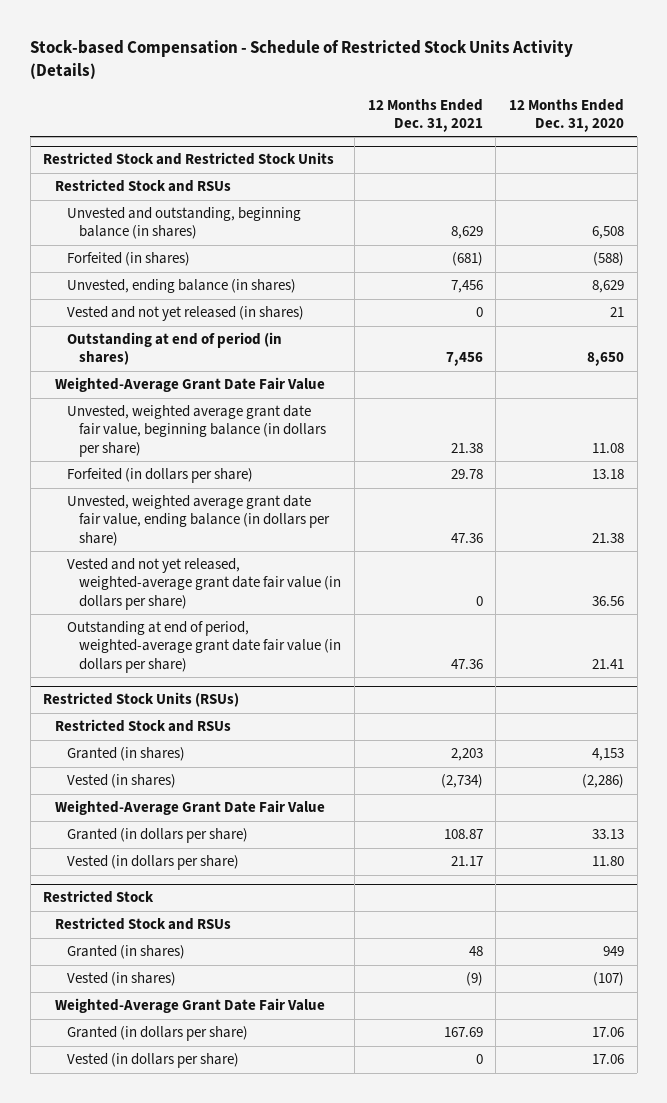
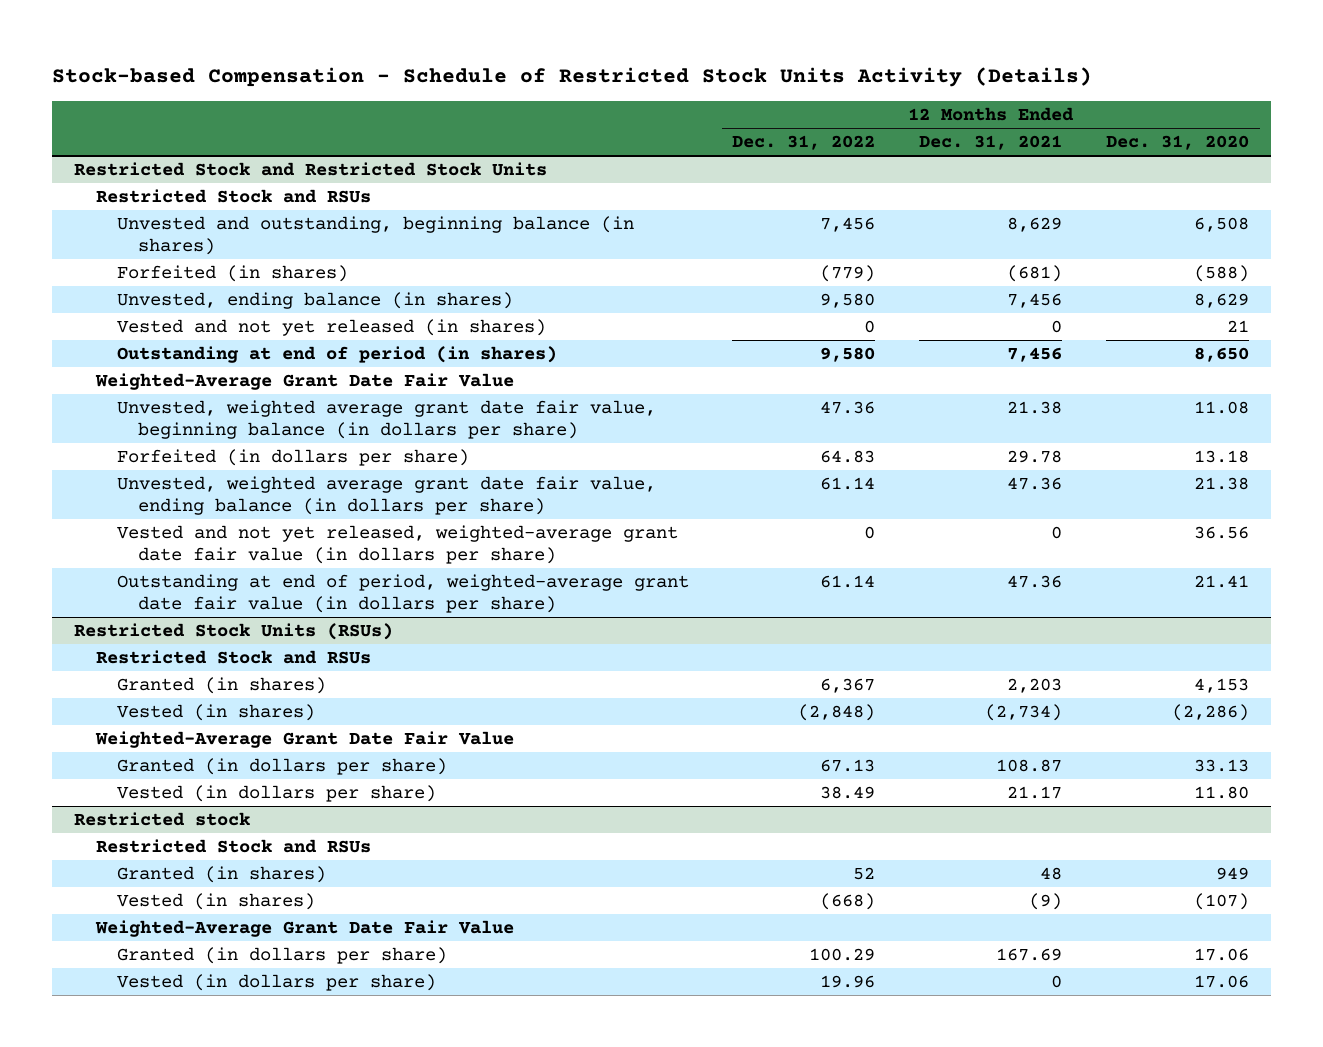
none -> [732,135,876,151] Dec. 31, 2022
[43,890,155,904] Restricted Stock -> [74,812,251,827] Restricted stock

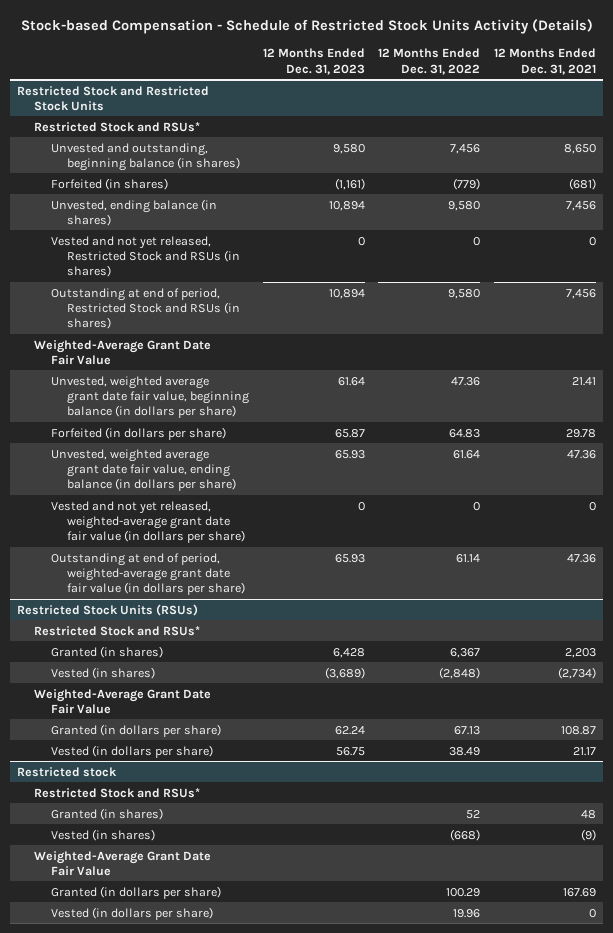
[1105,135,1249,151] Dec. 31, 2020 -> none
none -> [262,48,365,75] 12 Months Ended Dec. 31, 2023
[95,189,371,204] Restricted Stock and RSUs -> [33,121,200,132] Restricted Stock and RSUs*
[1007,217,1063,233] 8,629 -> [563,143,596,154] 8,650
[116,319,546,337] Vested and not yet released (in shares) -> [50,235,241,278] Vested and not yet released, Restricted Stock and RSUs (in shares)
[116,346,557,364] Outstanding at end of period (in shares) -> [50,287,241,330] Outstanding at end of period, Restricted Stock and RSUs (in shares)
[1007,401,1063,415] 21.38 -> [571,376,596,386] 21.41
[820,477,876,491] 61.14 -> [453,449,481,459] 61.64
[95,650,371,665] Restricted Stock and RSUs -> [33,625,200,636] Restricted Stock and RSUs*
[95,839,371,854] Restricted Stock and RSUs -> [33,787,200,798] Restricted Stock and RSUs*

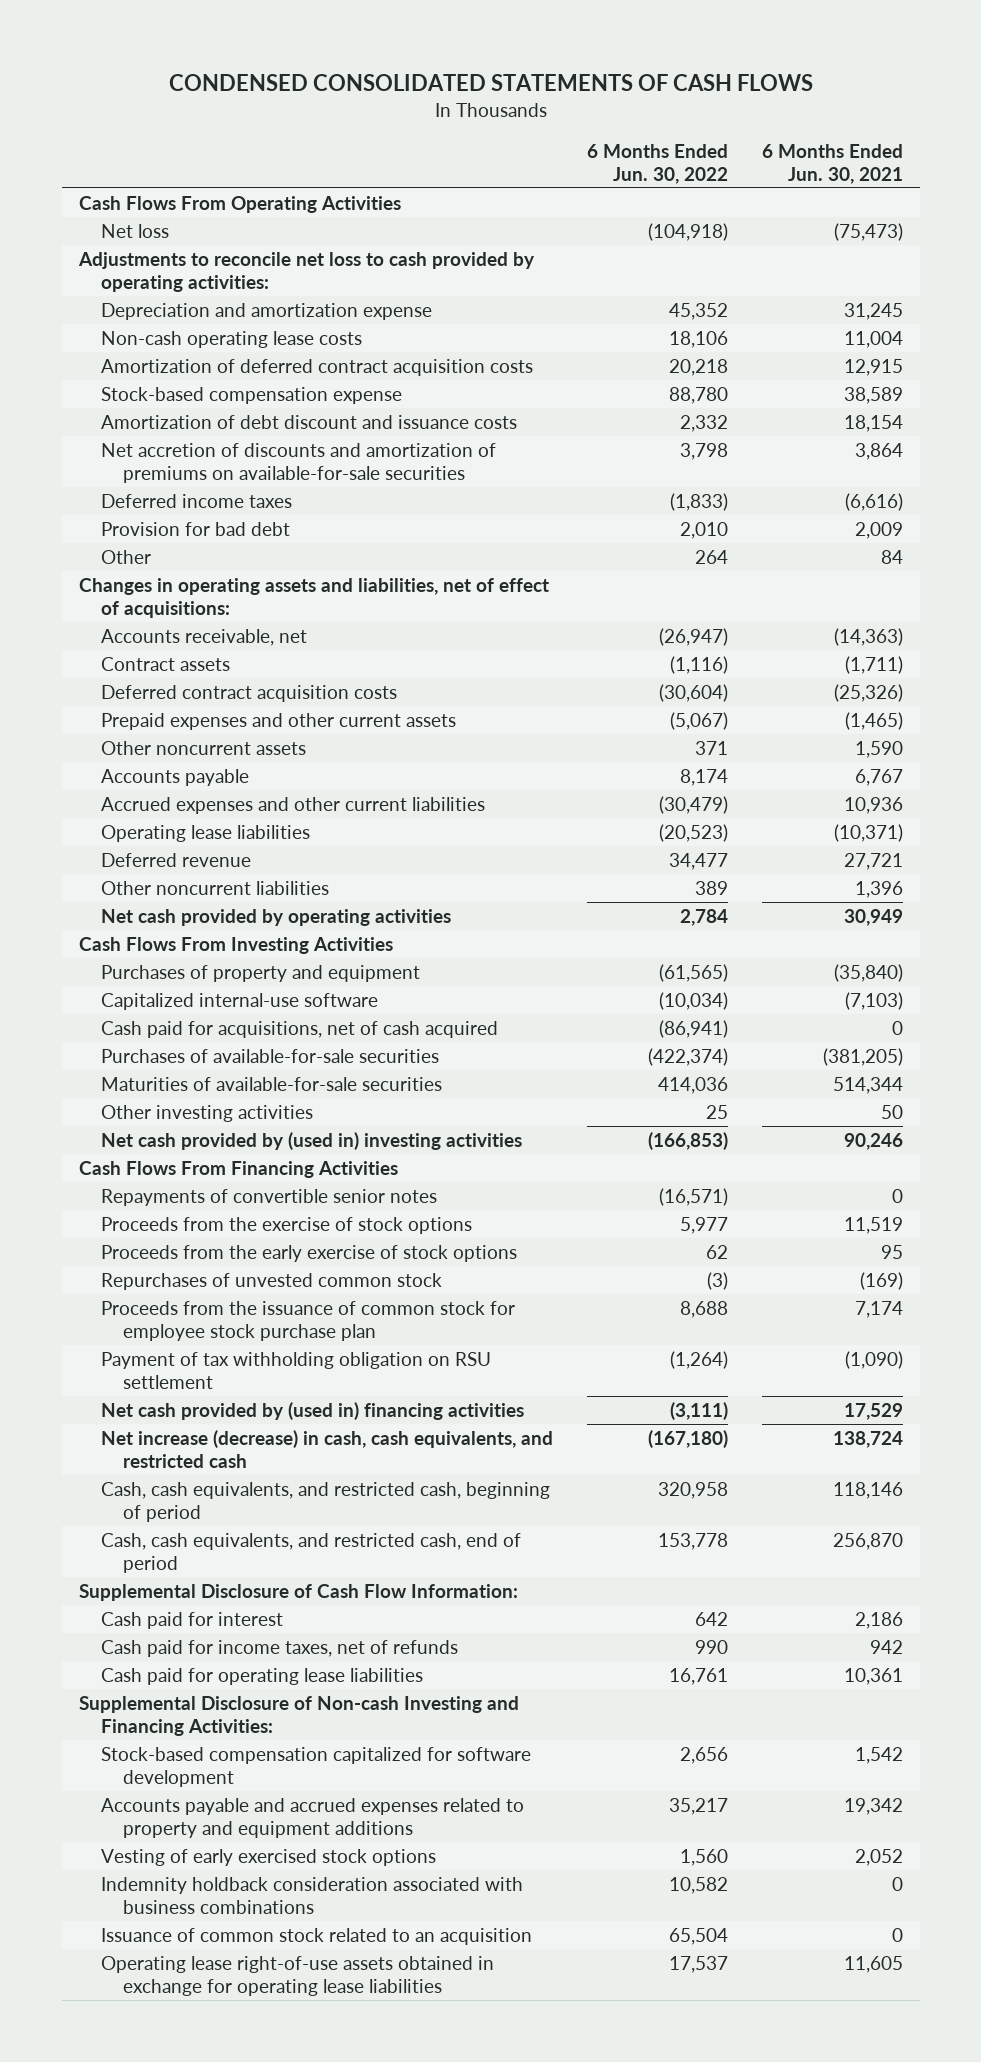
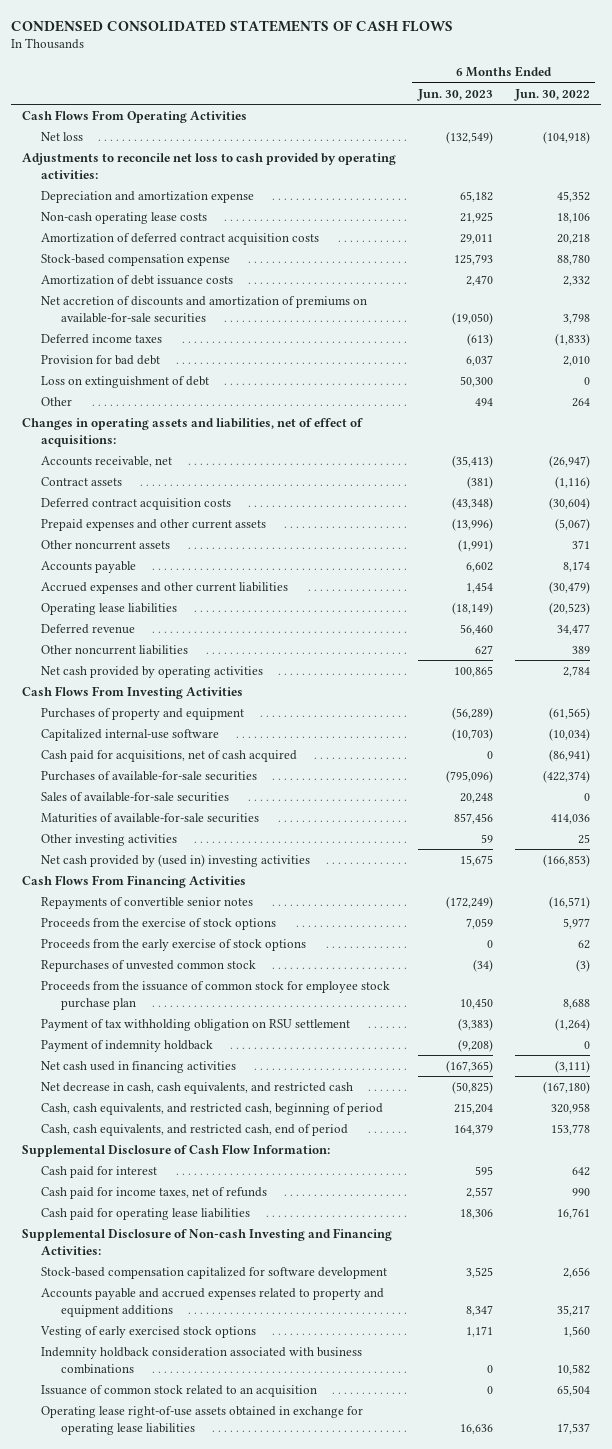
[761,143,903,184] 6 Months Ended Jun. 30, 2021 -> none
none -> [416,88,493,101] Jun. 30, 2023
[100,414,517,429] Amortization of debt discount and issuance costs -> [41,274,234,285] Amortization of debt issuance costs
none -> [41,375,210,388] Loss on extinguishment of debt
none -> [41,791,230,802] Sales of available-for-sale securities
none -> [41,1039,214,1052] Payment of indemnity holdback
[100,1401,524,1420] Net cash provided by (used in) financing activities -> [41,1060,237,1073] Net cash used in financing activities
[100,1429,553,1468] Net increase (decrease) in cash, cash equivalents, and restricted cash -> [41,1081,354,1094] Net decrease in cash, cash equivalents, and restricted cash

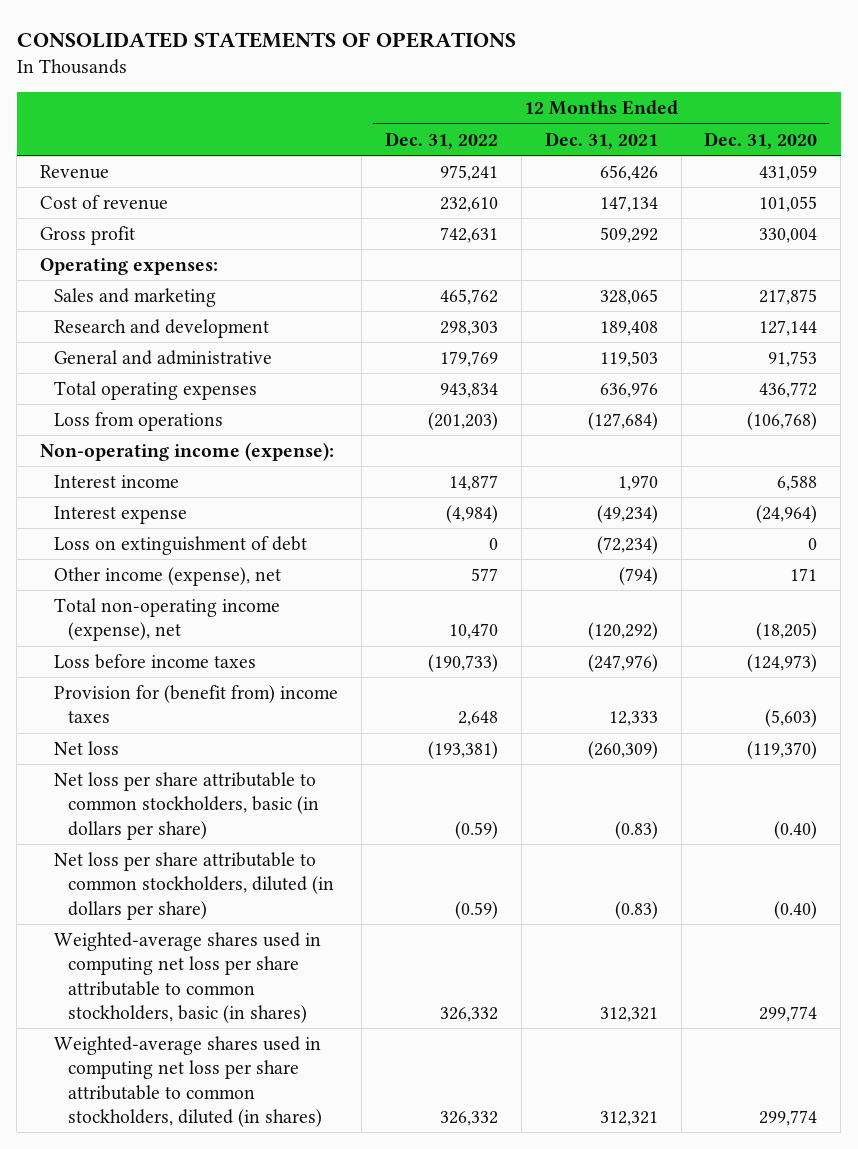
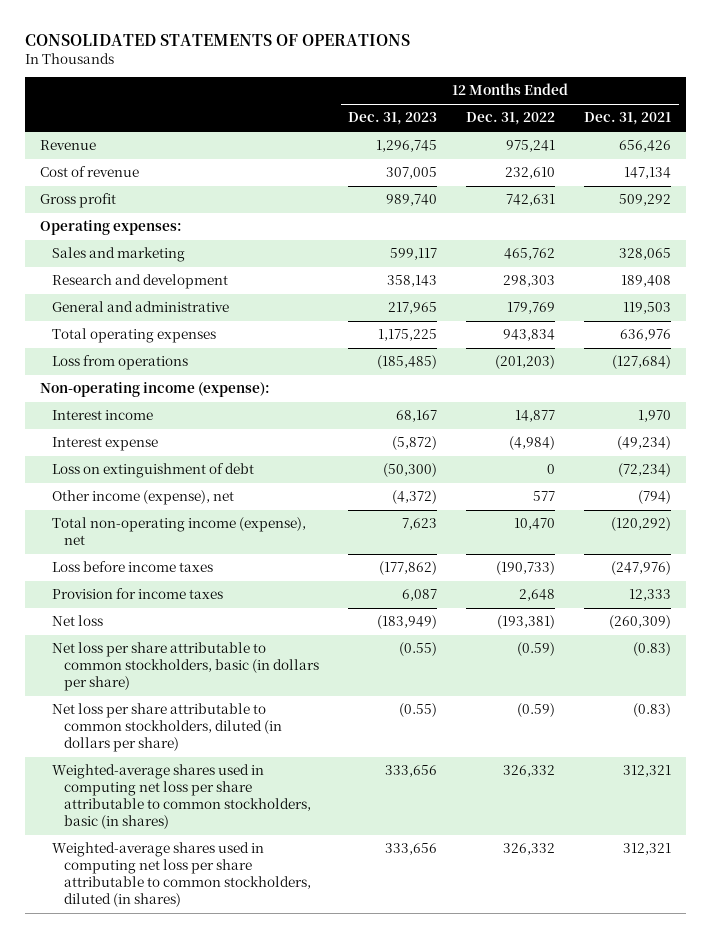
[704,131,818,149] Dec. 31, 2020 -> none
none -> [348,112,438,126] Dec. 31, 2023
[54,685,339,724] Provision for (benefit from) income taxes -> [51,588,223,600] Provision for income taxes

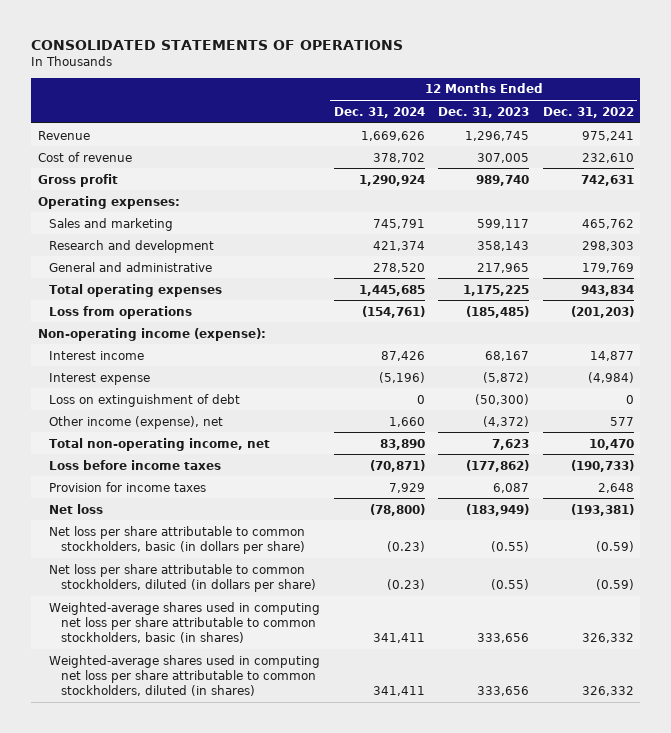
[584,112,672,126] Dec. 31, 2021 -> none
none -> [333,106,425,118] Dec. 31, 2024
[51,517,306,546] Total non-operating income (expense), net -> [49,437,271,451] Total non-operating income, net

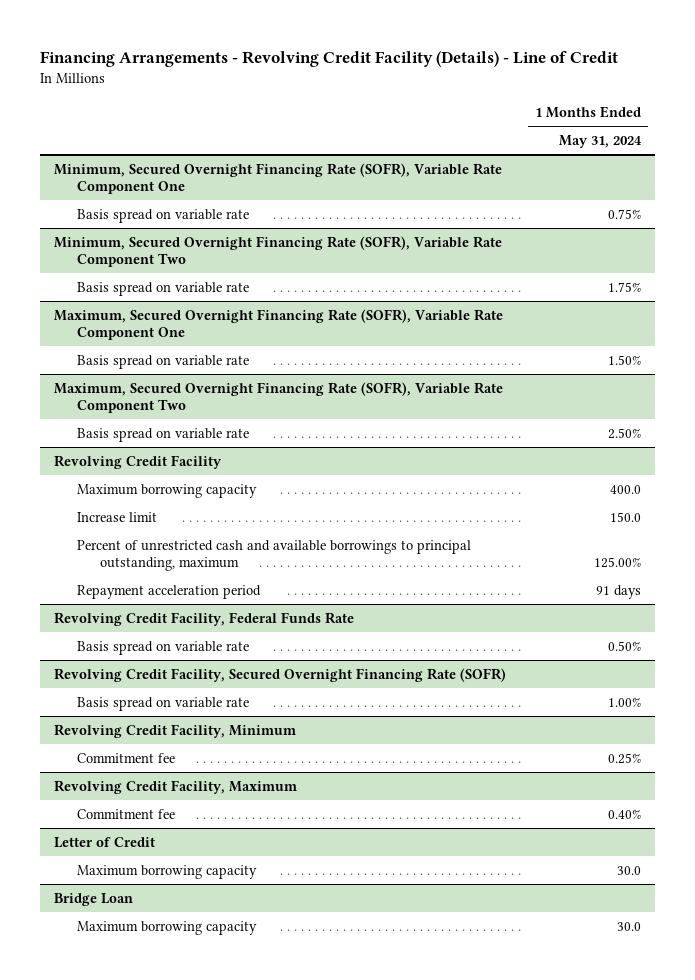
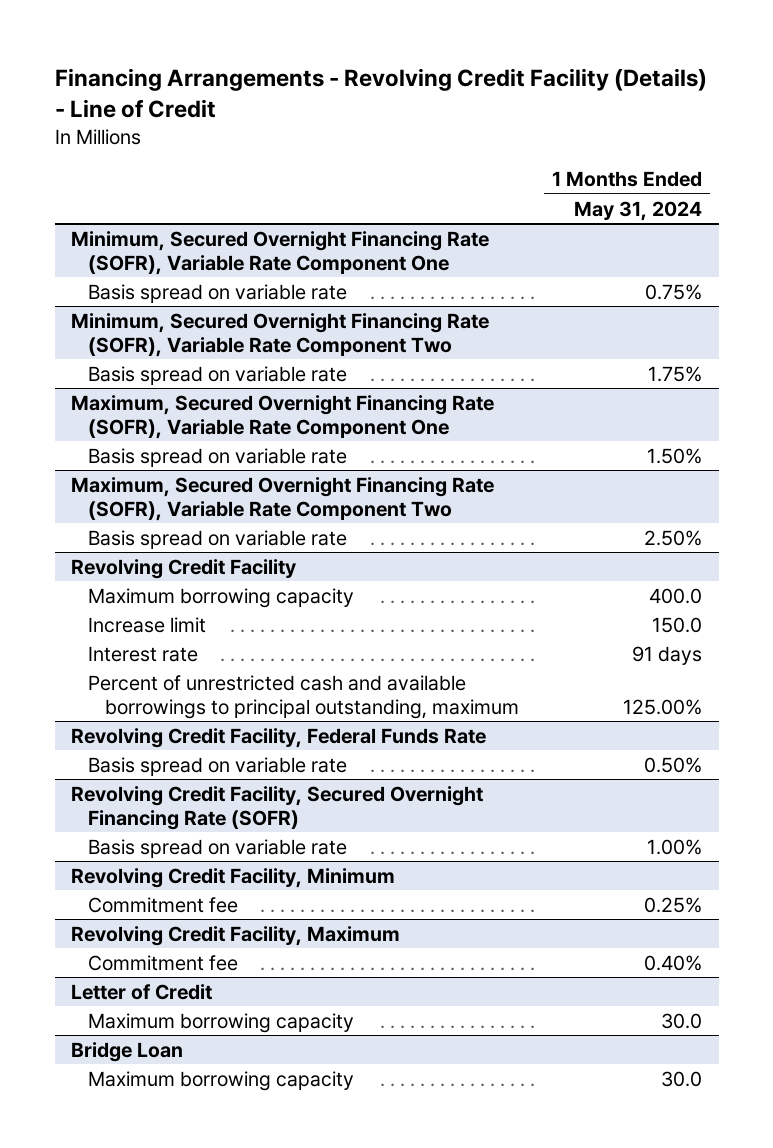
none -> [87,645,198,662] Interest rate
[77,584,262,599] Repayment acceleration period -> none

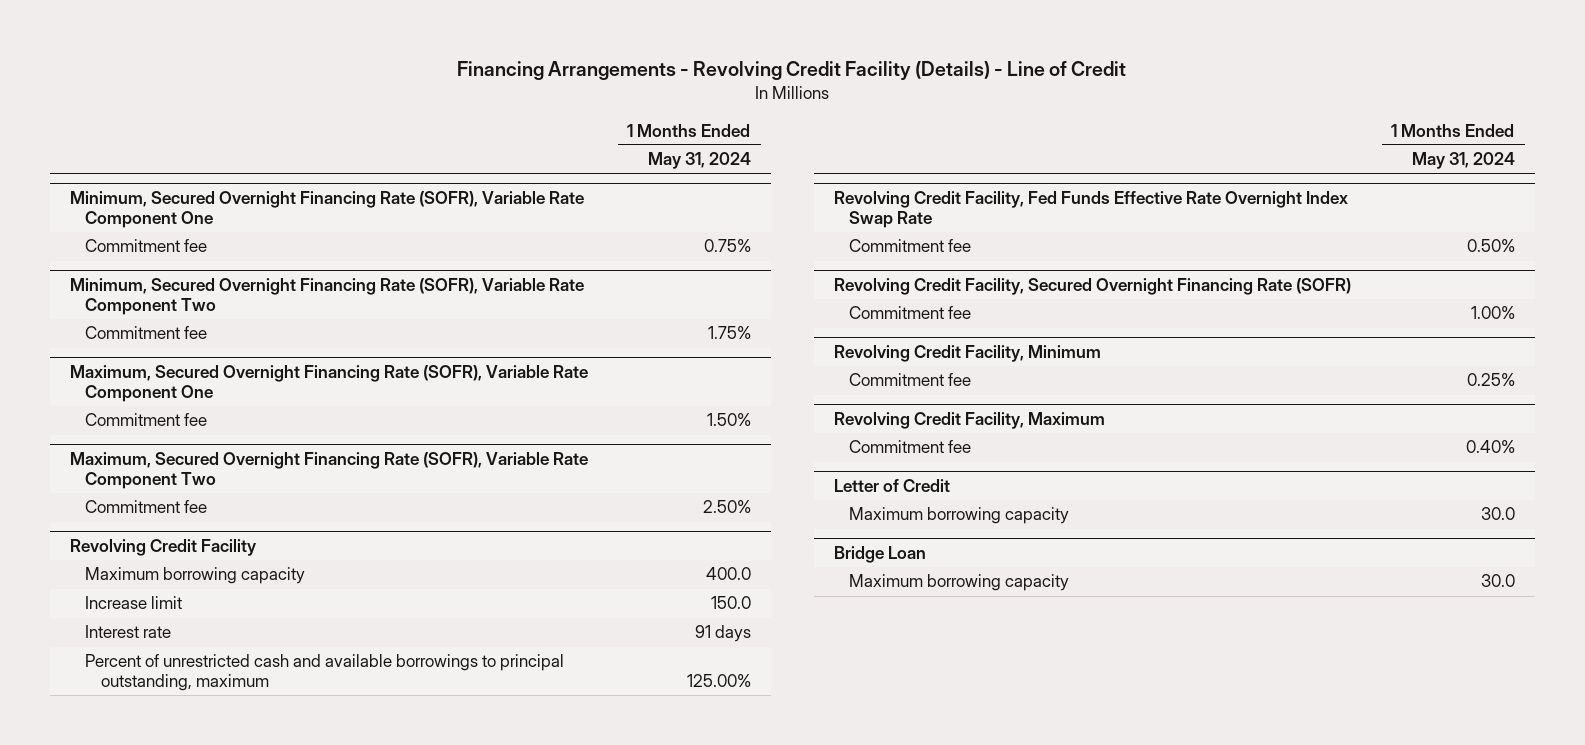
[87,283,347,303] Basis spread on variable rate -> [85,239,208,253] Commitment fee
[87,365,347,385] Basis spread on variable rate -> [85,326,208,340] Commitment fee
[87,447,347,467] Basis spread on variable rate -> [85,413,208,427] Commitment fee
[87,529,347,549] Basis spread on variable rate -> [85,500,208,514] Commitment fee
[71,727,487,748] Revolving Credit Facility, Federal Funds Rate -> none
none -> [833,191,1348,228] Revolving Credit Facility, Fed Funds Effective Rate Overnight Index Swap Rate
[87,756,347,776] Basis spread on variable rate -> [849,239,972,253] Commitment fee
[87,838,347,858] Basis spread on variable rate -> [849,306,972,320] Commitment fee

